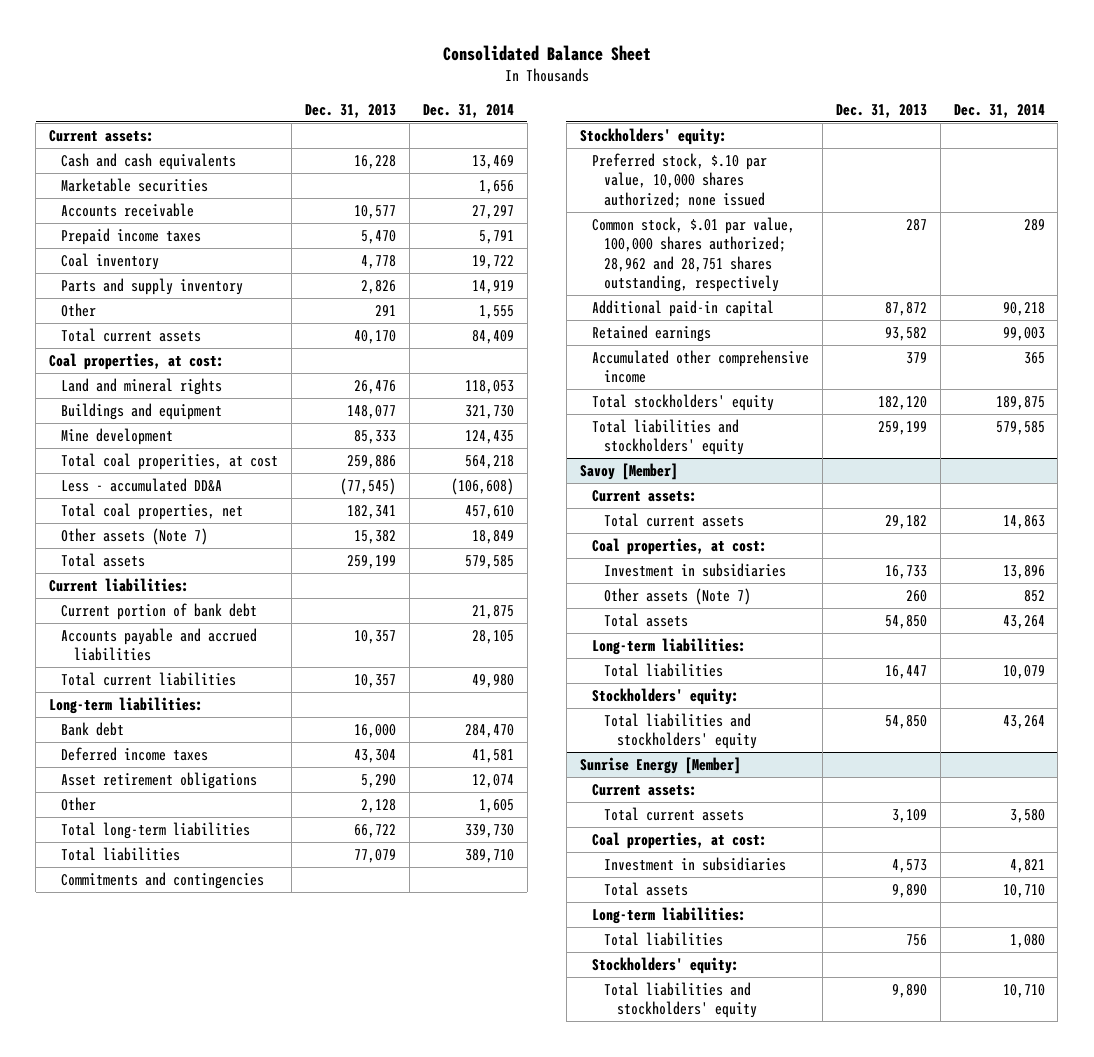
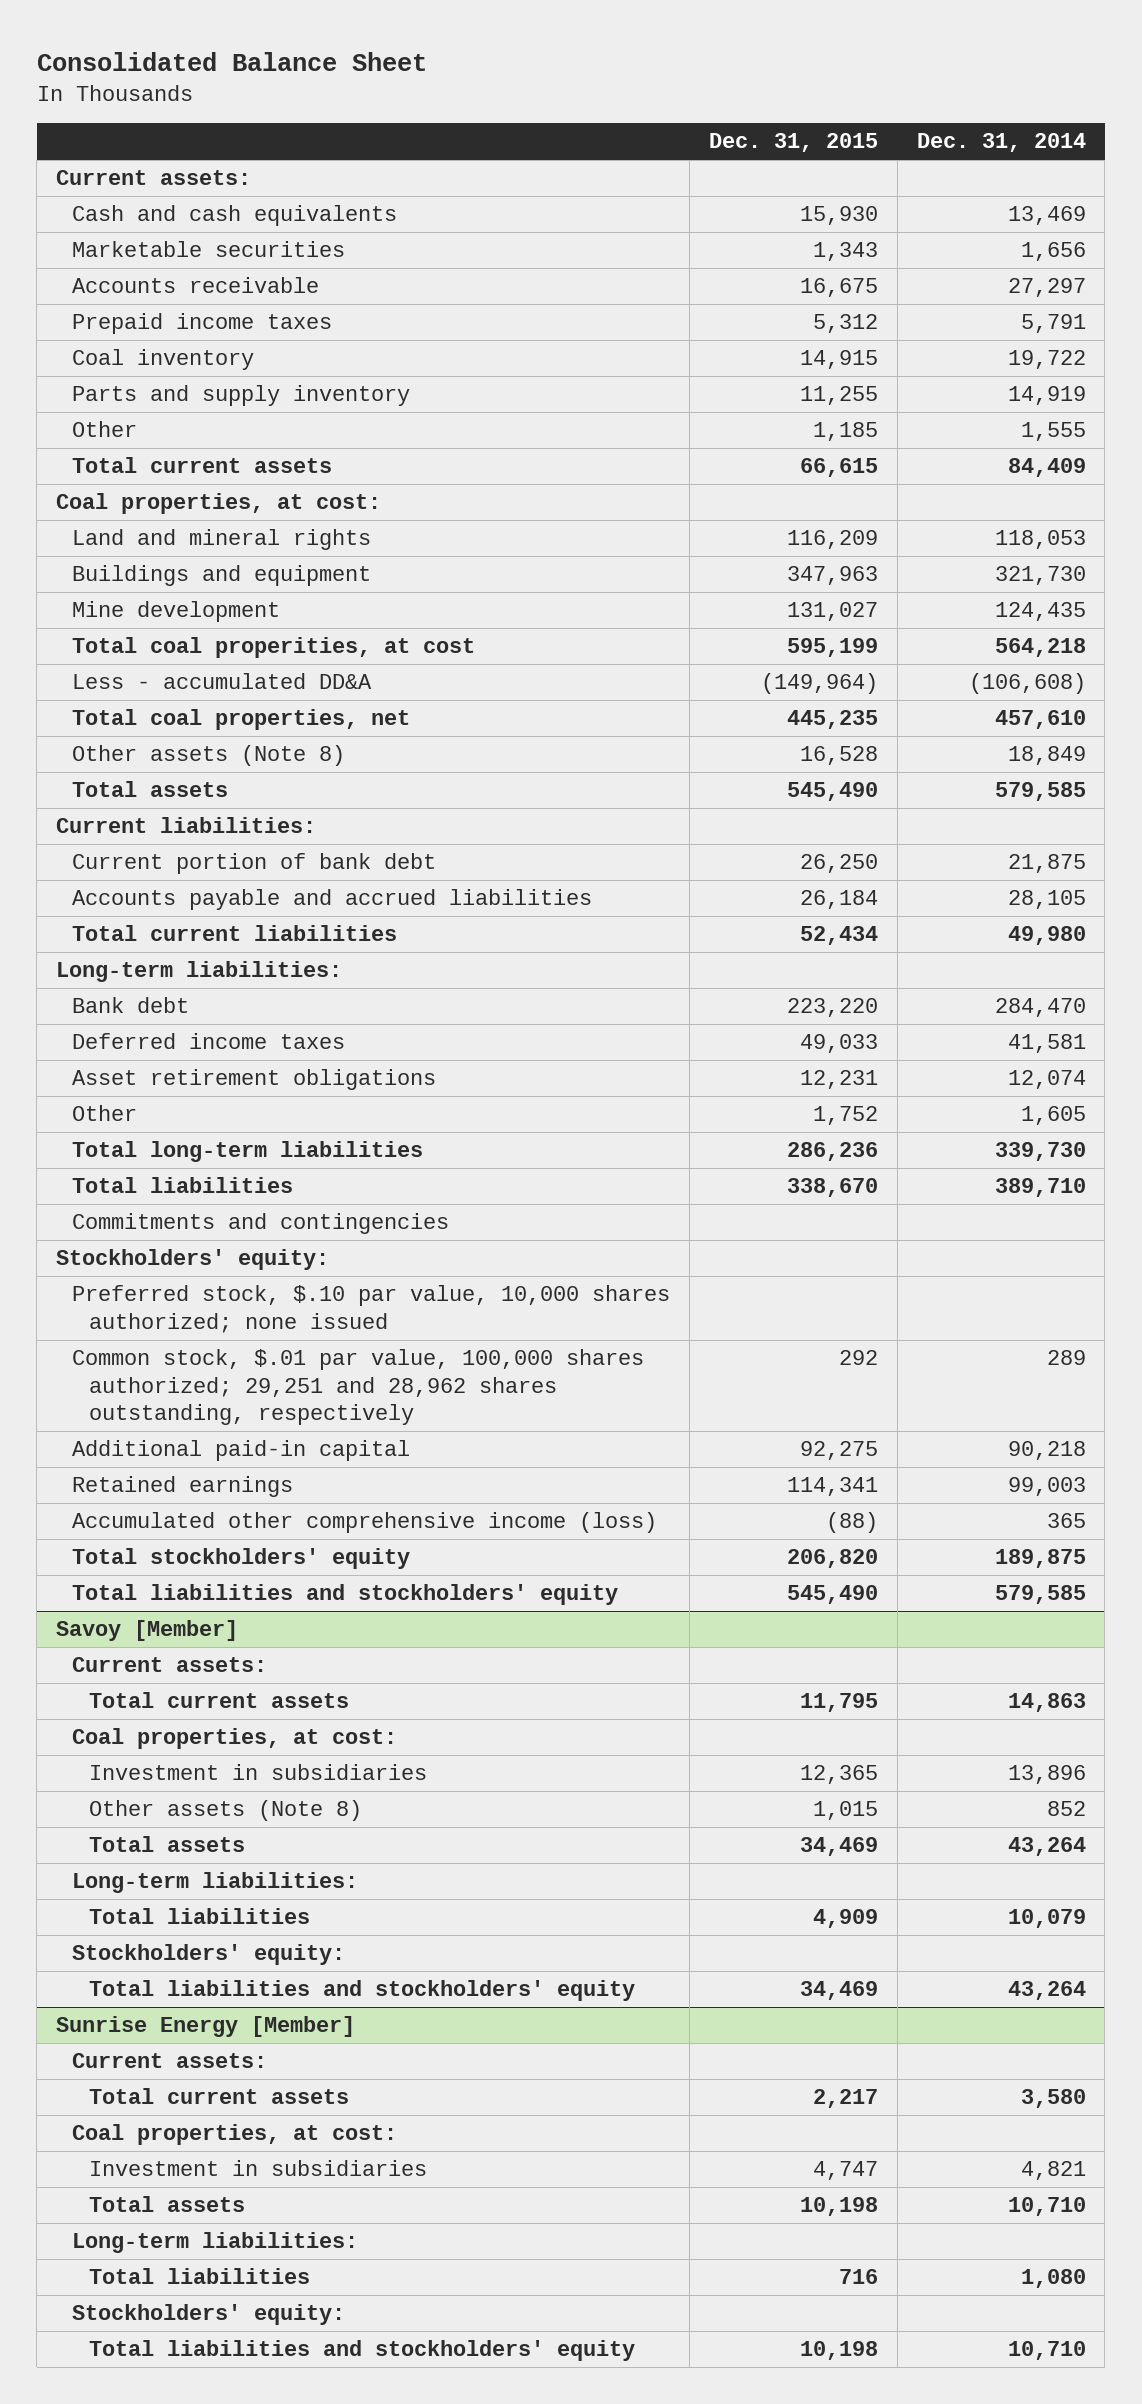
[305,103,397,118] Dec. 31, 2013 -> none
none -> [709,133,879,153] Dec. 31, 2015
[61,527,209,545] Other assets (Note 7) -> [72,745,346,767] Other assets (Note 8)
[592,216,796,293] Common stock, $.01 par value, 100,000 shares authorized; 28,962 and 28,751 shares outstanding, respectively -> [72,1349,645,1426] Common stock, $.01 par value, 100,000 shares authorized; 29,251 and 28,962 shares outstanding, respectively
[592,349,810,384] Accumulated other comprehensive income -> [72,1512,658,1534] Accumulated other comprehensive income (loss)
[604,587,752,605] Other assets (Note 7) -> [88,1800,362,1822] Other assets (Note 8)

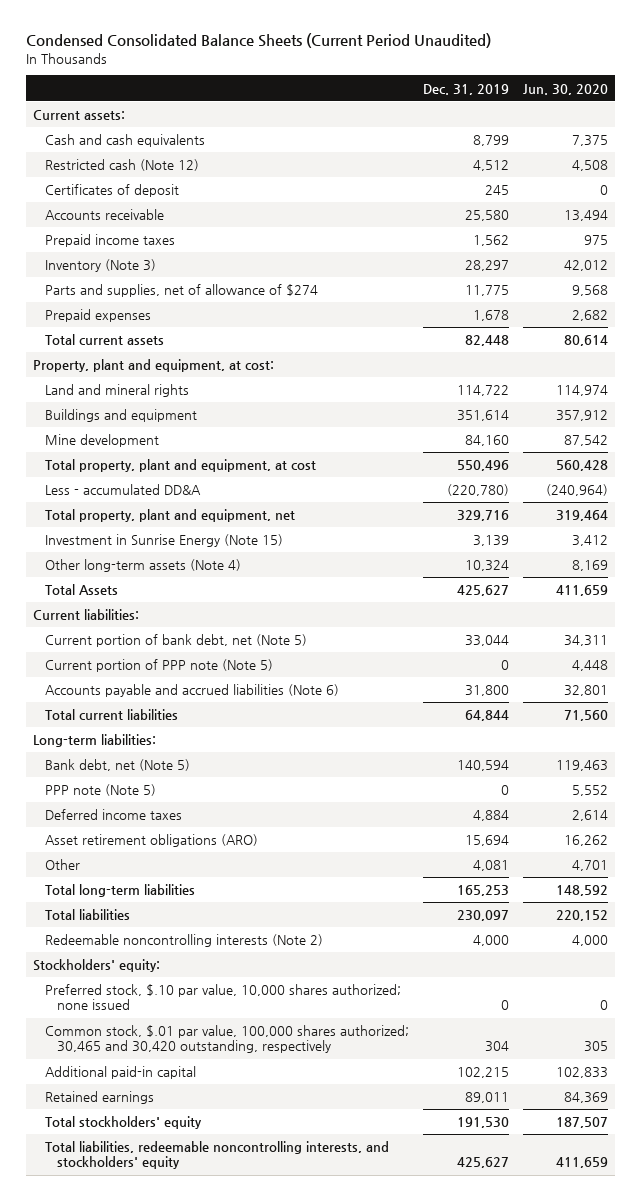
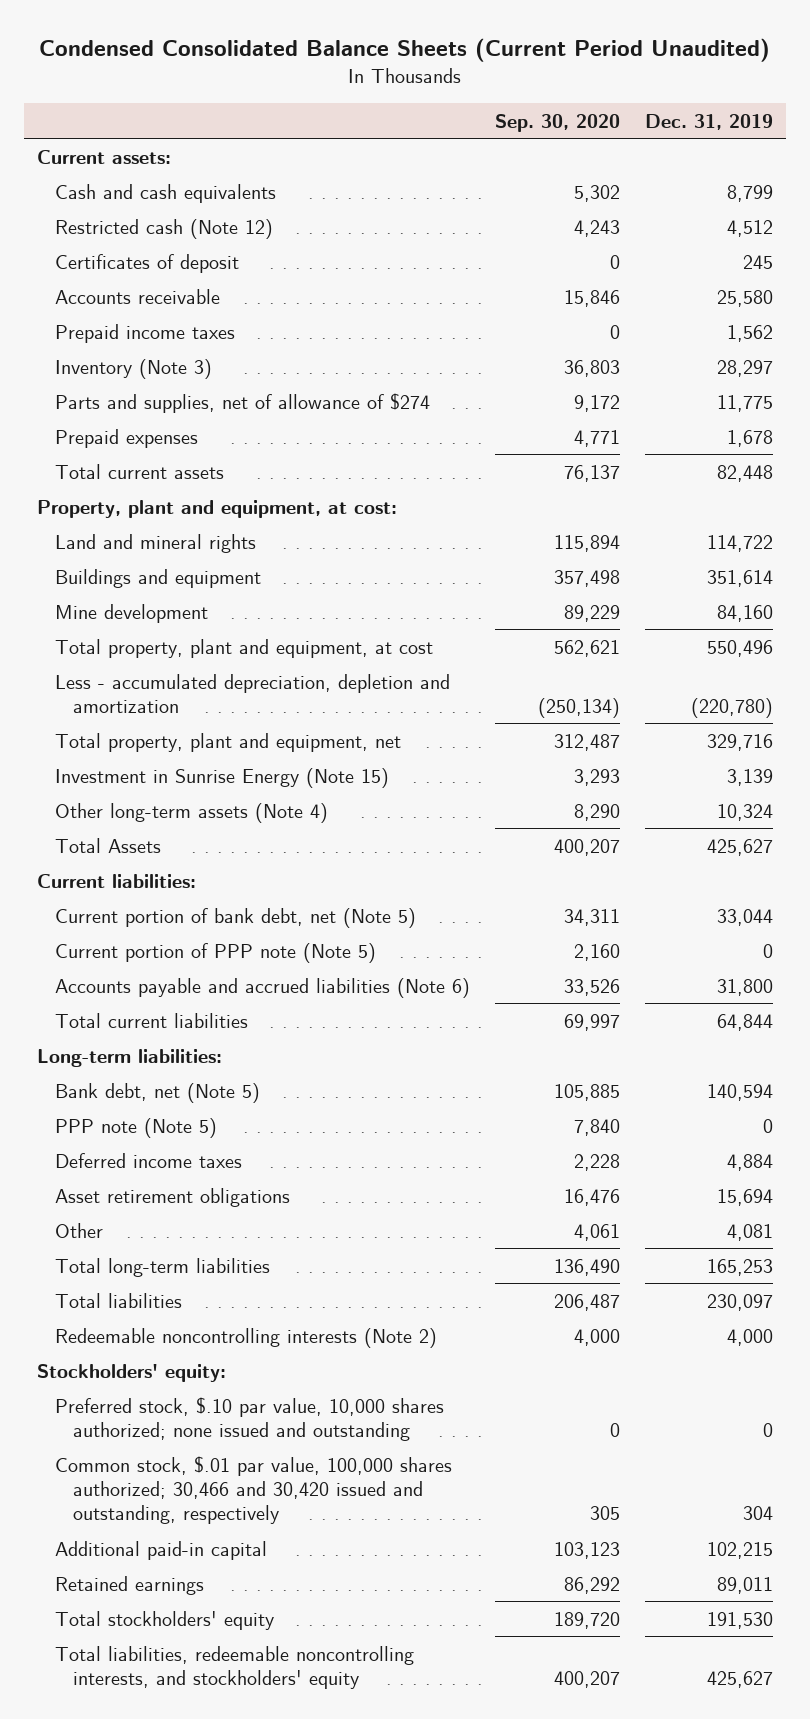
[523,83,609,95] Jun. 30, 2020 -> none
none -> [495,113,621,132] Sep. 30, 2020
[44,484,201,496] Less - accumulated DD&A -> [54,673,450,713] Less - accumulated depreciation, depletion and amortization
[44,834,258,848] Asset retirement obligations (ARO) -> [54,1187,290,1207] Asset retirement obligations
[44,984,401,1011] Preferred stock, $.10 par value, 10,000 shares authorized; none issued -> [54,1396,444,1441] Preferred stock, $.10 par value, 10,000 shares authorized; none issued and outstanding
[44,1025,409,1054] Common stock, $.01 par value, 100,000 shares authorized; 30,465 and 30,420 outstanding, respectively -> [54,1455,452,1525] Common stock, $.01 par value, 100,000 shares authorized; 30,466 and 30,420 issued and outstanding, respectively

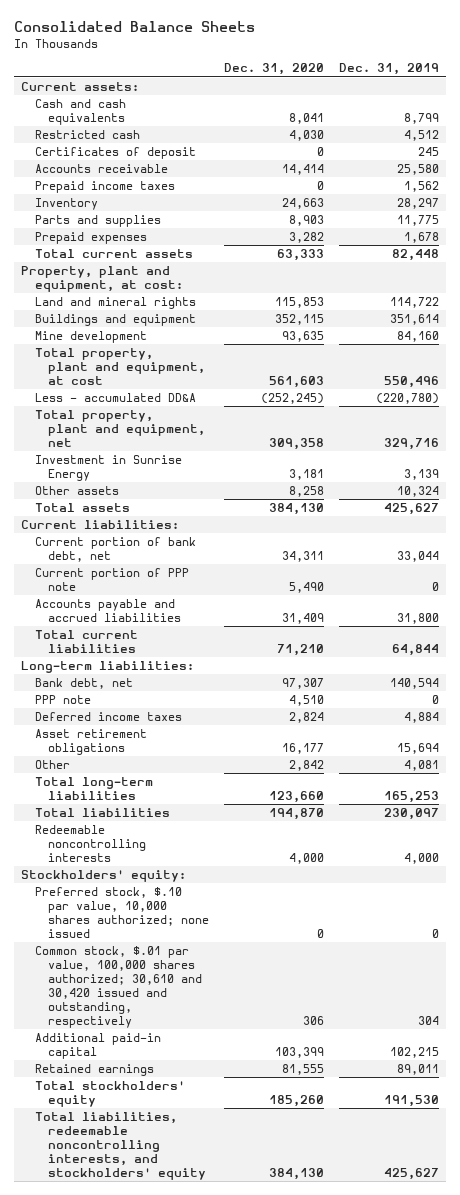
[39,37,771,62] Condensed Consolidated Balance Sheets (Current Period Unaudited) -> [13,20,255,32] Consolidated Balance Sheets
[495,113,621,132] Sep. 30, 2020 -> none
none -> [224,63,325,76] Dec. 31, 2020
[54,218,273,239] Restricted cash (Note 12) -> [34,130,140,140] Restricted cash
[54,358,212,379] Inventory (Note 3) -> [34,198,98,211] Inventory
[54,392,430,413] Parts and supplies, net of allowance of $274 -> [34,215,161,228] Parts and supplies
[54,673,450,713] Less - accumulated depreciation, depletion and amortization -> [34,393,196,403] Less - accumulated DD&A
[54,767,389,788] Investment in Sunrise Energy (Note 15) -> [34,455,182,482] Investment in Sunrise Energy
[54,802,328,823] Other long-term assets (Note 4) -> [34,486,119,496] Other assets
[54,837,161,853] Total Assets -> [34,503,130,513] Total assets
[54,907,416,928] Current portion of bank debt, net (Note 5) -> [34,537,196,563] Current portion of bank debt, net
[54,942,376,963] Current portion of PPP note (Note 5) -> [34,568,189,592] Current portion of PPP note
[54,977,470,998] Accounts payable and accrued liabilities (Note 6) -> [34,599,182,623] Accounts payable and accrued liabilities
[54,1082,260,1103] Bank debt, net (Note 5) -> [34,678,133,690] Bank debt, net
[54,1117,217,1138] PPP note (Note 5) -> [34,695,91,705] PPP note
[54,1327,437,1348] Redeemable noncontrolling interests (Note 2) -> [34,825,147,863] Redeemable noncontrolling interests
[54,1396,444,1441] Preferred stock, $.10 par value, 10,000 shares authorized; none issued and outstanding -> [34,887,210,939] Preferred stock, $.10 par value, 10,000 shares authorized; none issued
[54,1455,452,1525] Common stock, $.01 par value, 100,000 shares authorized; 30,466 and 30,420 issued and outstanding, respectively -> [34,946,203,1029] Common stock, $.01 par value, 100,000 shares authorized; 30,610 and 30,420 issued and outstanding, respectively

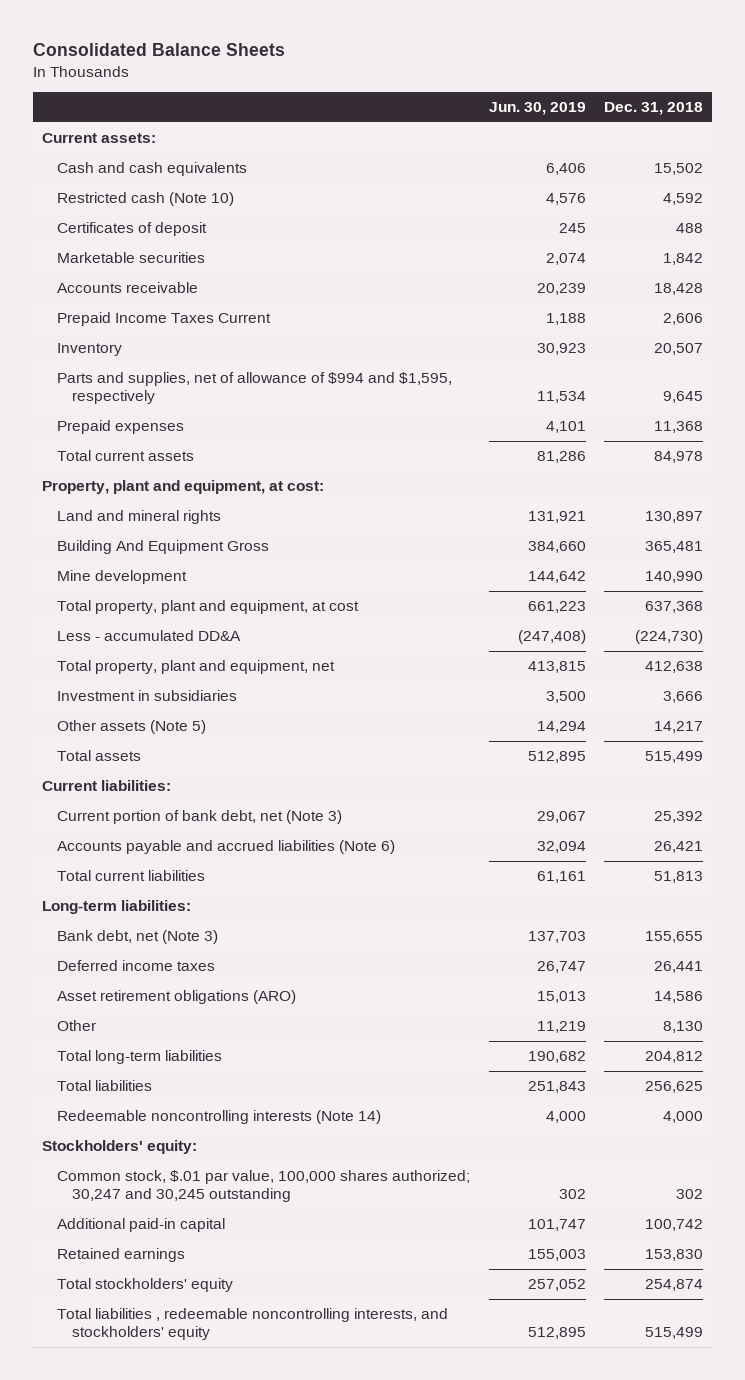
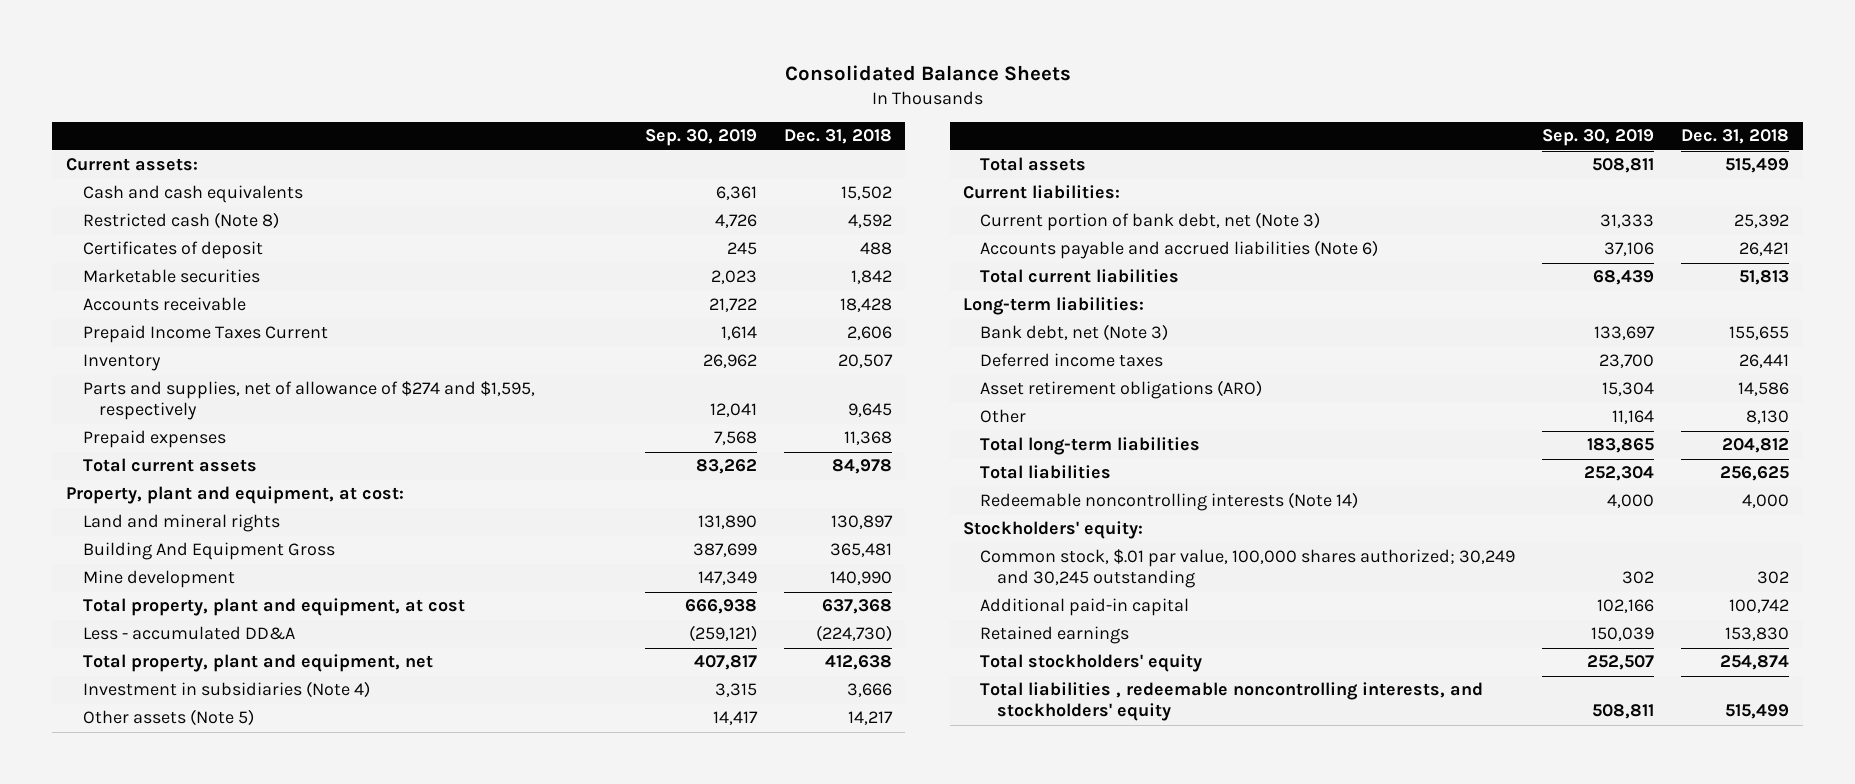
[488,102,586,116] Jun. 30, 2019 -> none
none -> [644,129,757,147] Sep. 30, 2019
[57,192,235,207] Restricted cash (Note 10) -> [82,212,279,230] Restricted cash (Note 8)
[57,372,453,405] Parts and supplies, net of allowance of $994 and $1,595, respectively -> [82,381,535,421] Parts and supplies, net of allowance of $274 and $1,595, respectively
[57,690,238,702] Investment in subsidiaries -> [82,681,370,699] Investment in subsidiaries (Note 4)
[57,1170,471,1203] Common stock, $.01 par value, 100,000 shares authorized; 30,247 and 30,245 outstanding -> [980,549,1516,589] Common stock, $.01 par value, 100,000 shares authorized; 30,249 and 30,245 outstanding

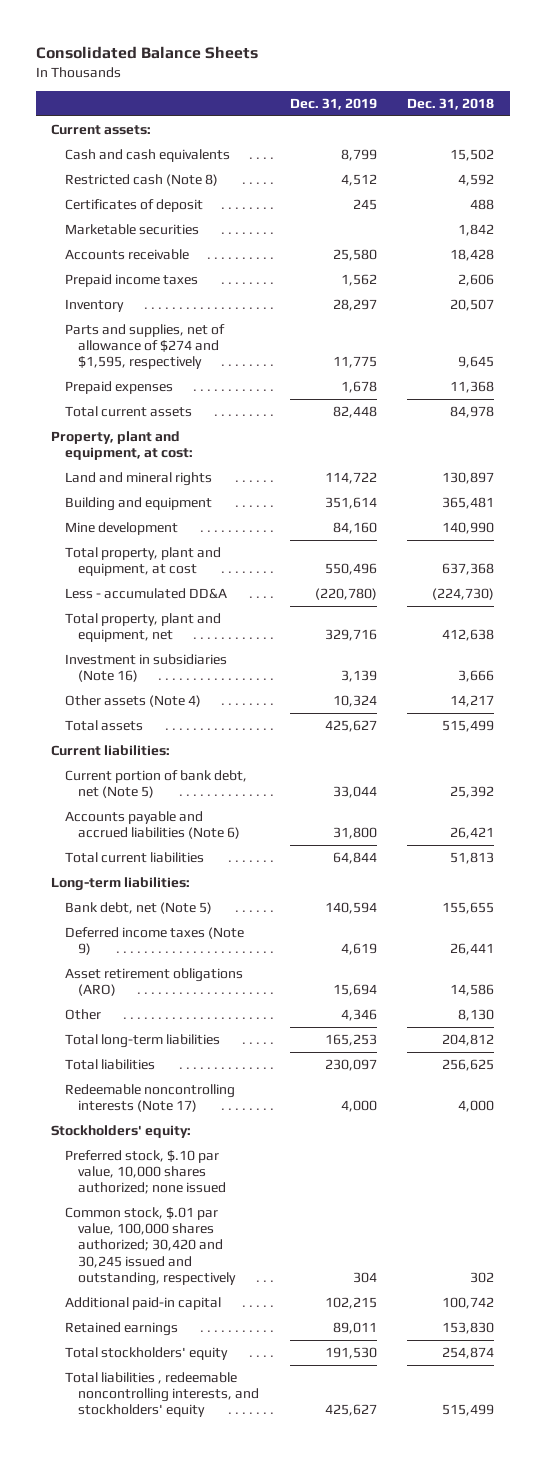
[644,129,757,147] Sep. 30, 2019 -> none
none -> [289,98,377,111] Dec. 31, 2019
[82,325,328,344] Prepaid Income Taxes Current -> [64,273,198,287] Prepaid income taxes
[82,542,335,561] Building And Equipment Gross -> [64,496,212,511] Building and equipment
[82,681,370,699] Investment in subsidiaries (Note 4) -> [64,653,227,683] Investment in subsidiaries (Note 16)
[82,709,254,727] Other assets (Note 5) -> [64,694,201,707] Other assets (Note 4)
[980,212,1321,232] Current portion of bank debt, net (Note 3) -> [64,769,247,799] Current portion of bank debt, net (Note 5)
[980,324,1169,342] Bank debt, net (Note 3) -> [64,901,212,914] Bank debt, net (Note 5)
[980,353,1164,368] Deferred income taxes -> [64,926,244,956] Deferred income taxes (Note 9)
[980,492,1359,512] Redeemable noncontrolling interests (Note 14) -> [64,1083,235,1113] Redeemable noncontrolling interests (Note 17)
none -> [64,1149,227,1195] Preferred stock, $.10 par value, 10,000 shares authorized; none issued
[980,549,1516,589] Common stock, $.01 par value, 100,000 shares authorized; 30,249 and 30,245 outstanding -> [64,1206,237,1286] Common stock, $.01 par value, 100,000 shares authorized; 30,420 and 30,245 issued and outstanding, respectively

